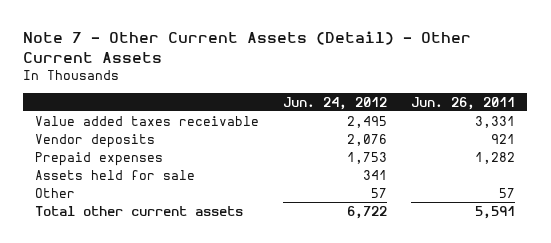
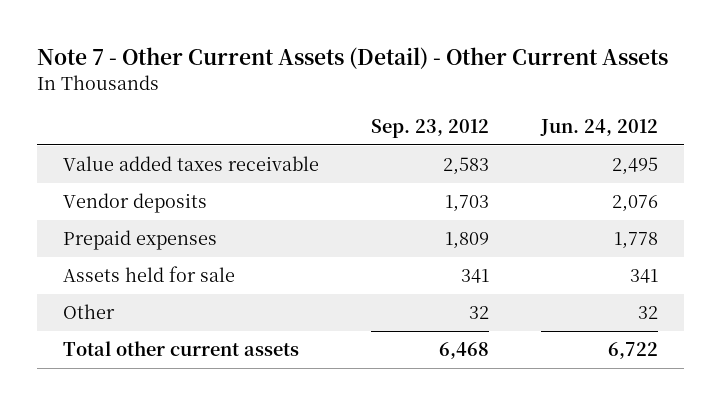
[411,96,516,110] Jun. 26, 2011 -> none
none -> [371,118,490,138] Sep. 23, 2012
[347,151,388,164] 1,753 -> [614,232,659,250] 1,778
[371,187,388,198] 57 -> [638,306,659,320] 32

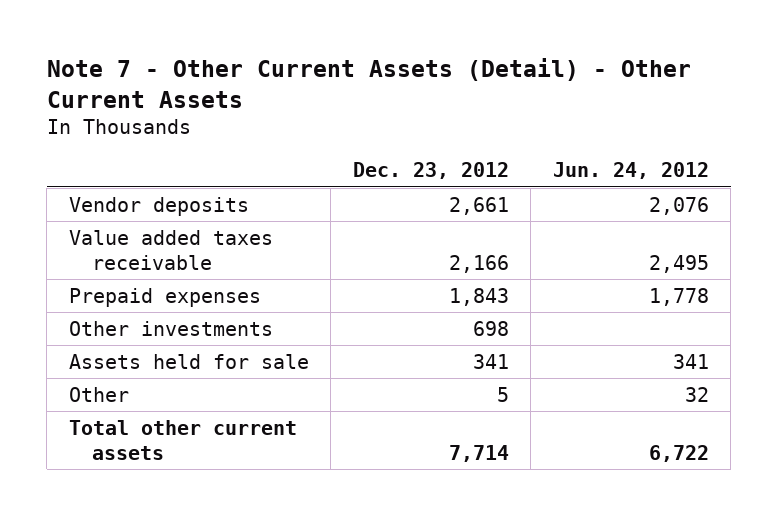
[371,118,490,138] Sep. 23, 2012 -> none
none -> [352,162,509,180] Dec. 23, 2012
[63,156,320,172] Value added taxes receivable -> [68,229,273,270] Value added taxes receivable
none -> [68,320,273,336] Other investments

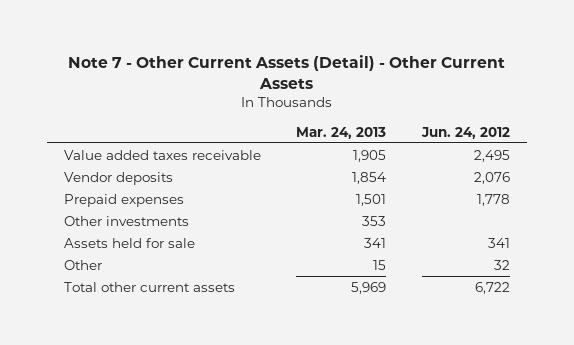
[352,162,509,180] Dec. 23, 2012 -> none
none -> [296,126,387,139] Mar. 24, 2013
[68,196,249,216] Vendor deposits -> [64,171,174,185] Vendor deposits

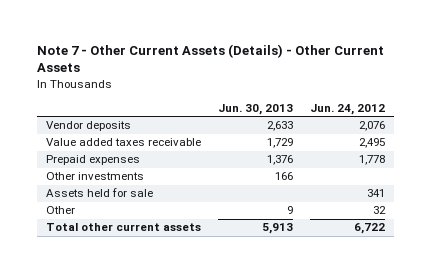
[67,54,505,89] Note 7 - Other Current Assets (Detail) - Other Current Assets -> [36,43,384,73] Note 7 - Other Current Assets (Details) - Other Current Assets
[296,126,387,139] Mar. 24, 2013 -> none
none -> [217,103,293,115] Jun. 30, 2013
[64,149,262,160] Value added taxes receivable -> [45,138,201,147] Value added taxes receivable

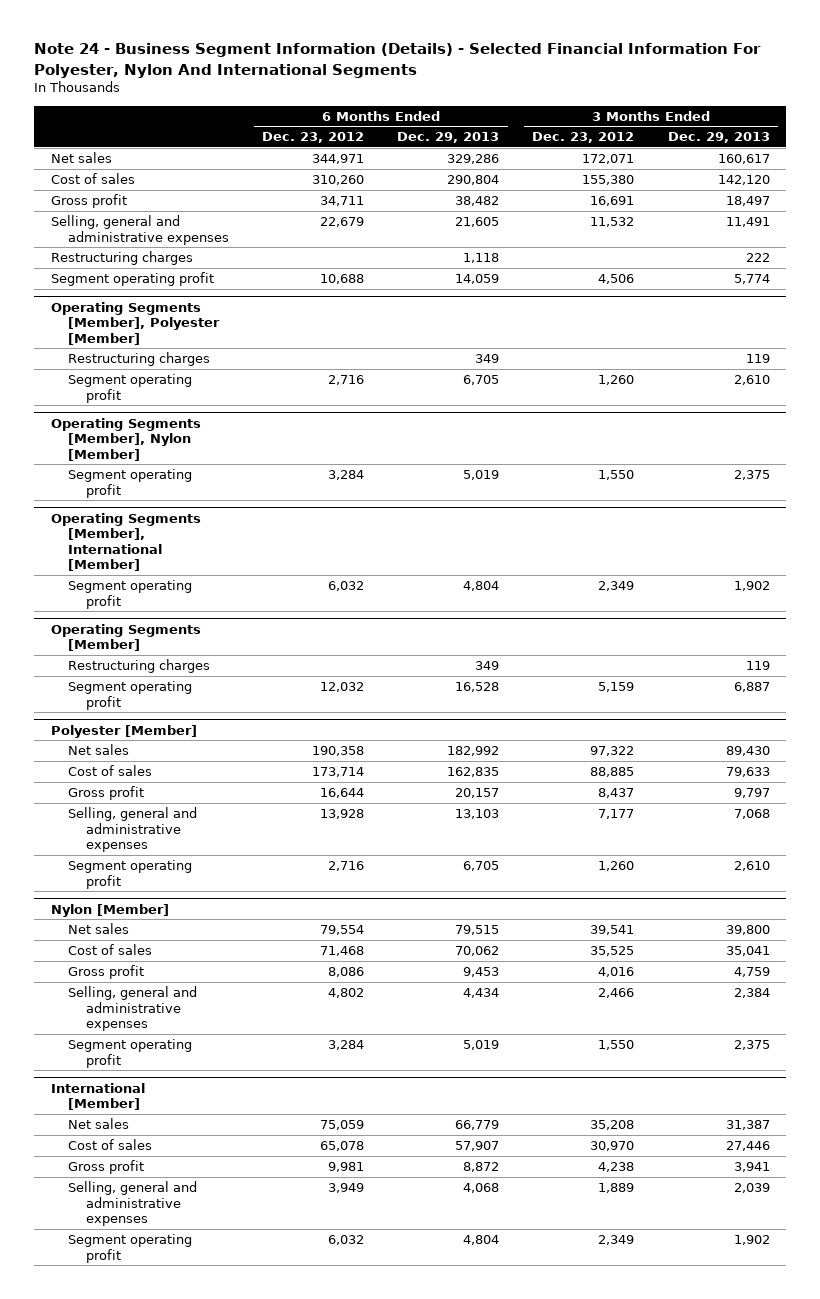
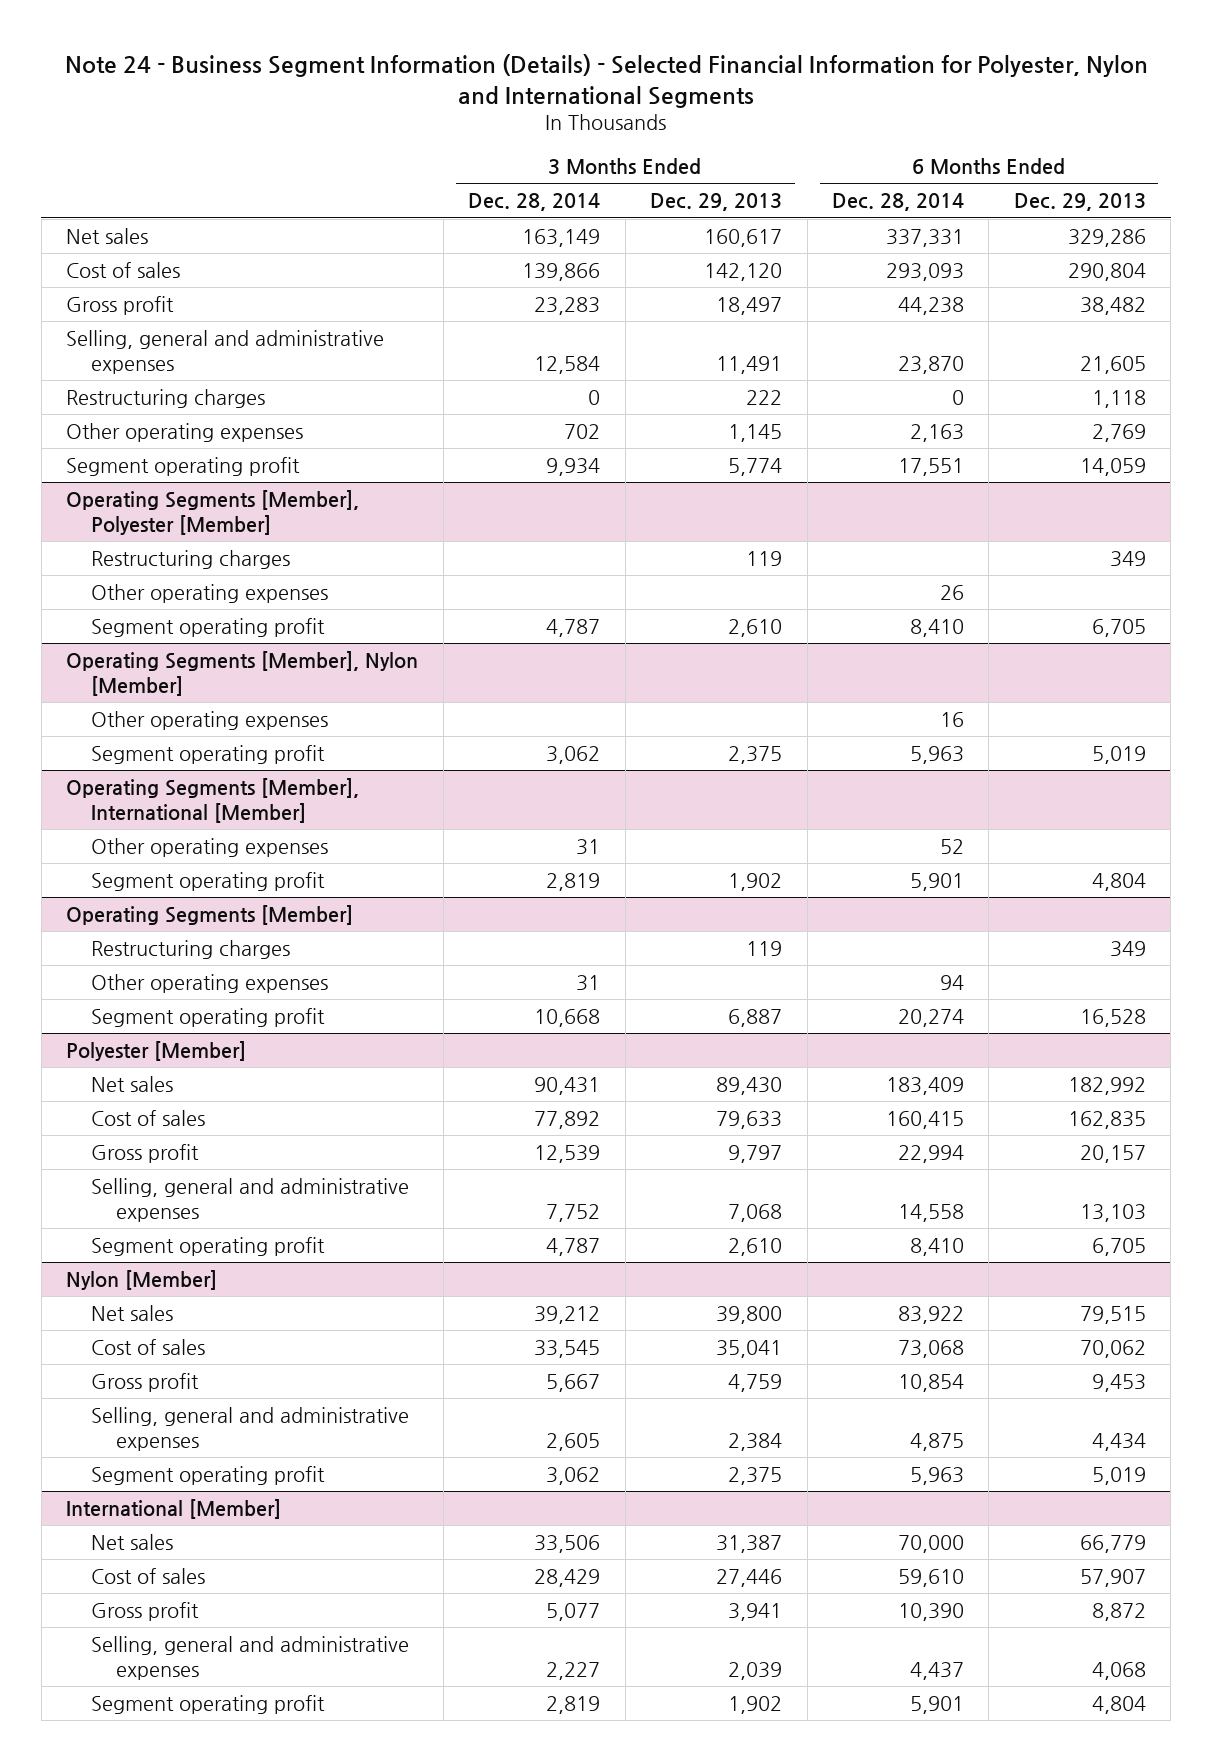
[34,43,762,78] Note 24 - Business Segment Information (Details) - Selected Financial Information For Polyester, Nylon And International Segments -> [65,53,1149,108] Note 24 - Business Segment Information (Details) - Selected Financial Information for Polyester, Nylon and International Segments
[262,132,365,144] Dec. 23, 2012 -> none
[532,132,635,144] Dec. 23, 2012 -> none
none -> [468,193,601,212] Dec. 28, 2014
none -> [831,193,964,212] Dec. 28, 2014
none -> [66,423,304,443] Other operating expenses
none -> [91,584,329,604] Other operating expenses
none -> [91,711,329,731] Other operating expenses
none -> [91,838,329,858] Other operating expenses
none -> [91,974,329,994] Other operating expenses

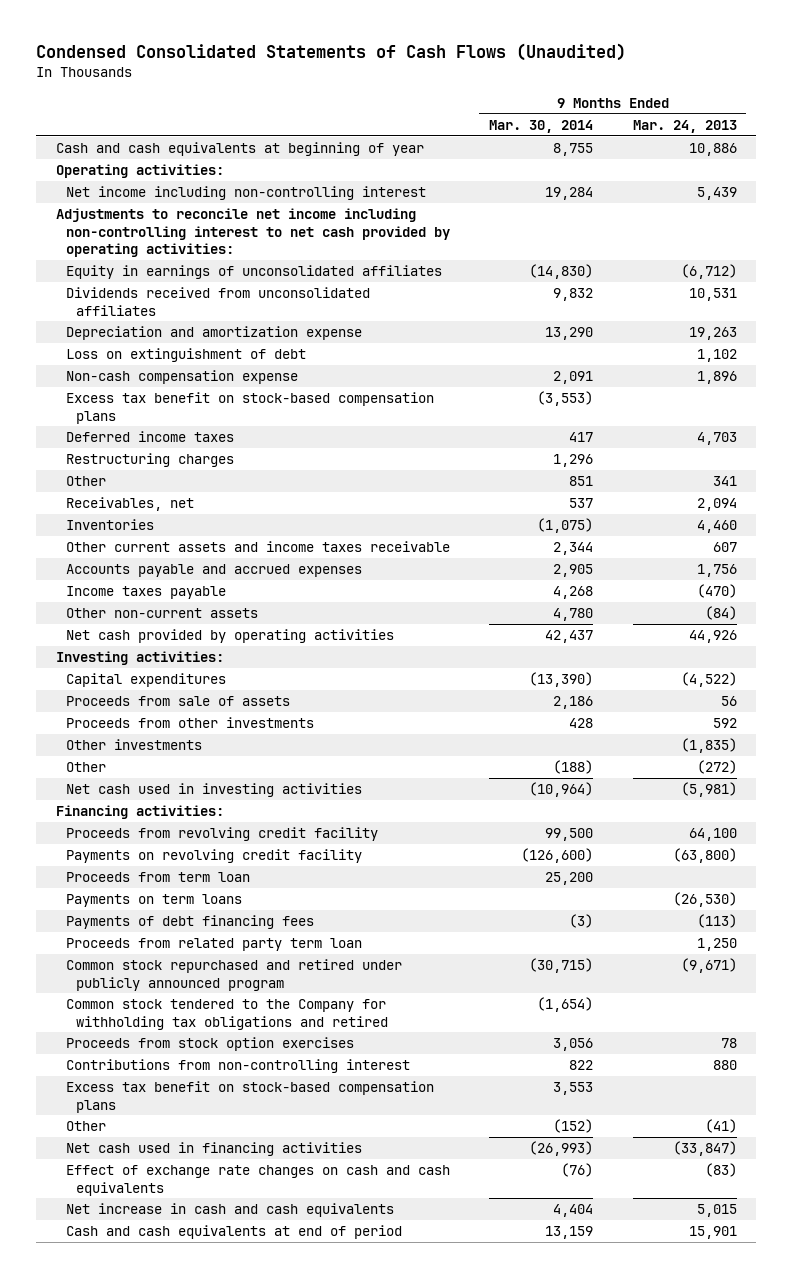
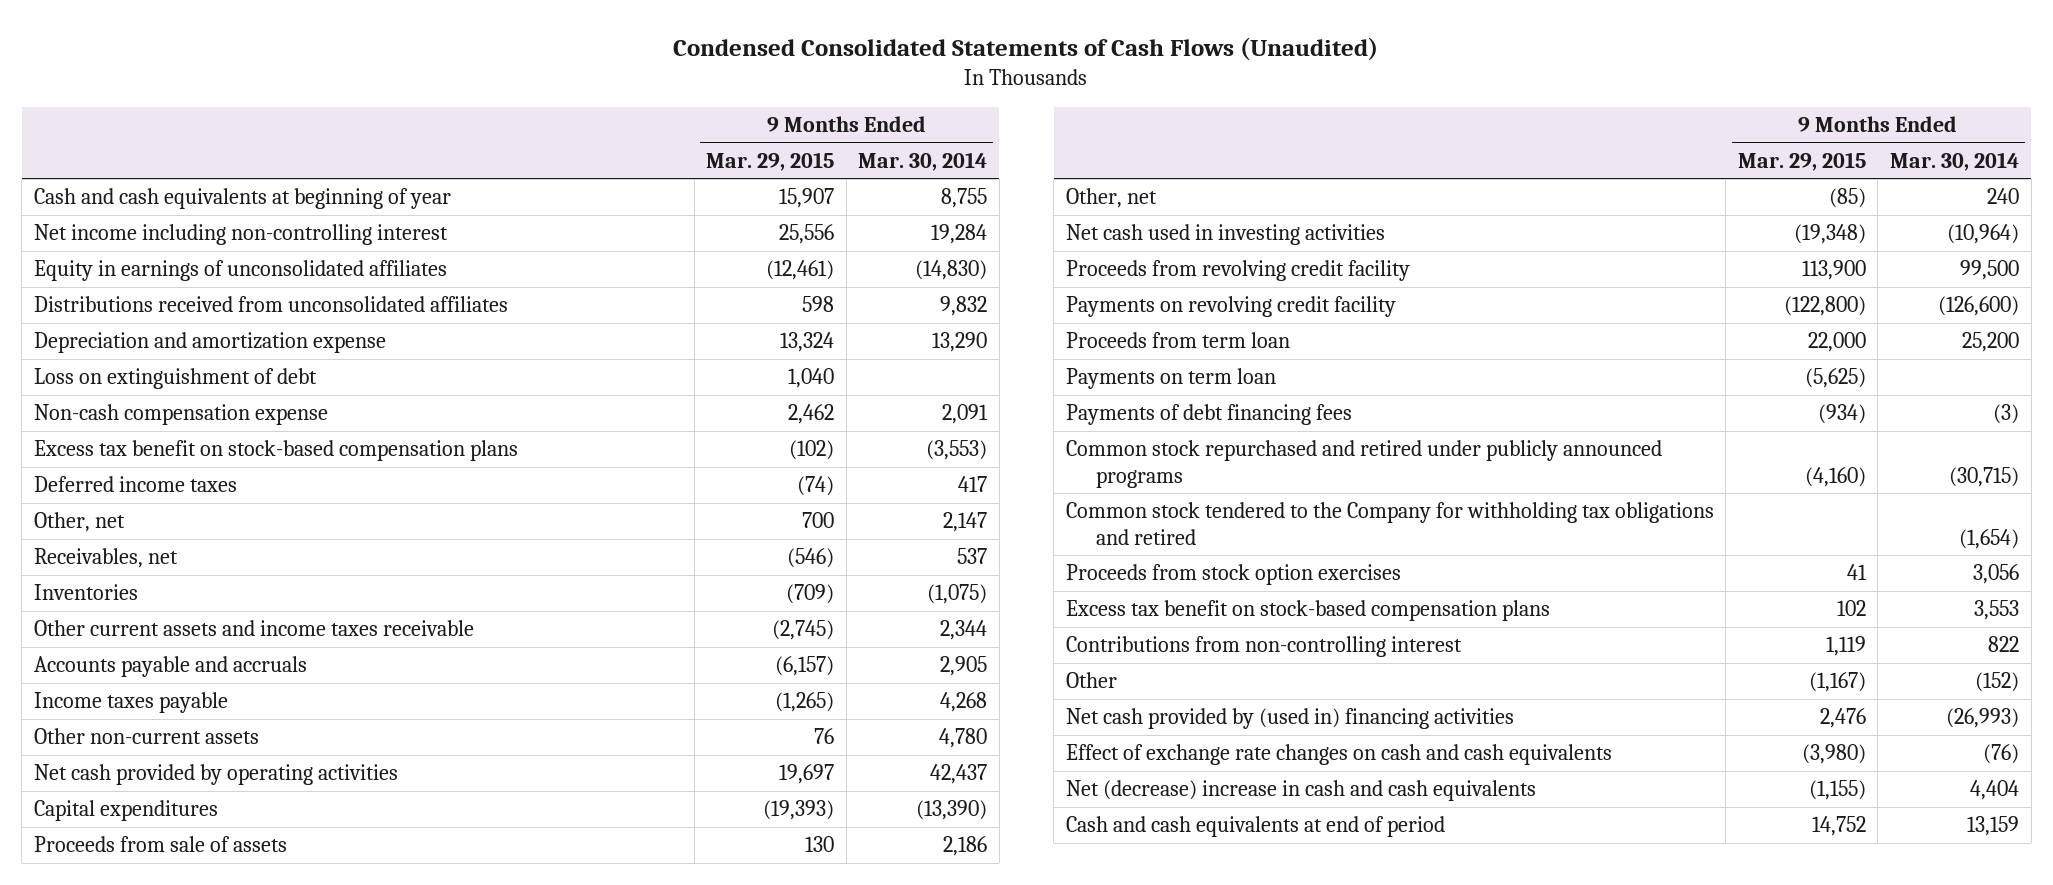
[632,119,737,133] Mar. 24, 2013 -> none
none -> [706,151,835,171] Mar. 29, 2015
[55,164,224,179] Operating activities: -> none
[55,208,450,258] Adjustments to reconcile net income including non-controlling interest to net cash provided by operating activities: -> none
[65,287,370,316] Dividends received from unconsolidated affiliates -> [33,296,508,313] Distributions received from unconsolidated affiliates
[65,453,234,468] Restructuring charges -> none
[65,476,106,487] Other -> [33,512,125,533] Other, net
[569,476,594,487] 851 -> [943,512,988,533] 2,147
[65,564,362,578] Accounts payable and accrued expenses -> [33,656,307,678] Accounts payable and accruals
[55,651,224,666] Investing activities: -> none
[65,717,314,729] Proceeds from other investments -> none
[65,739,202,751] Other investments -> none
[65,762,106,773] Other -> [1065,188,1157,209] Other, net
[553,760,594,775] (188) -> [1986,188,2019,205] 240
[55,805,224,820] Financing activities: -> none
[65,894,242,908] Payments on term loans -> [1065,368,1276,390] Payments on term loan
[65,938,362,952] Proceeds from related party term loan -> none
[65,959,402,991] Common stock repurchased and retired under publicly announced program -> [1065,440,1662,488] Common stock repurchased and retired under publicly announced programs
[65,1059,410,1074] Contributions from non-controlling interest -> [1065,636,1462,658] Contributions from non-controlling interest
[65,1142,362,1157] Net cash used in financing activities -> [1065,708,1514,730] Net cash provided by (used in) financing activities
[65,1203,394,1218] Net increase in cash and cash equivalents -> [1065,780,1536,802] Net (decrease) increase in cash and cash equivalents

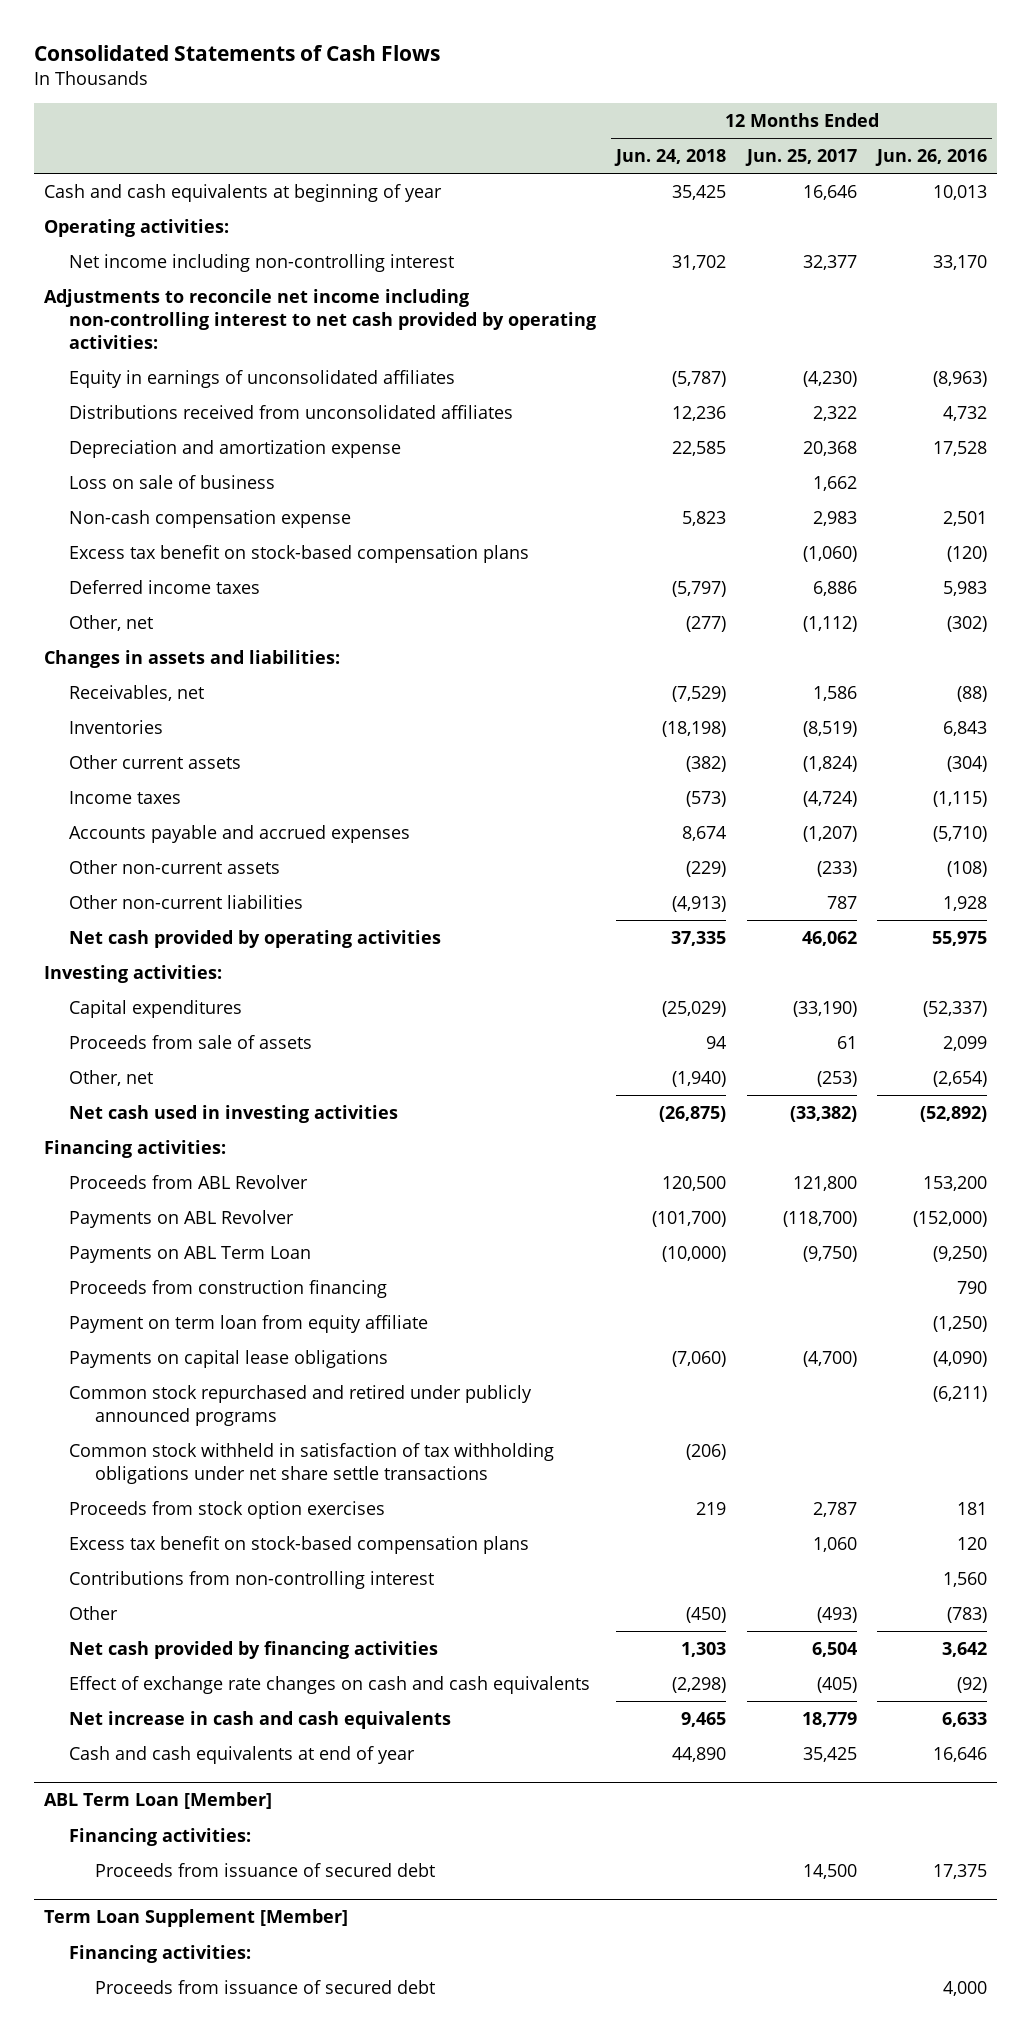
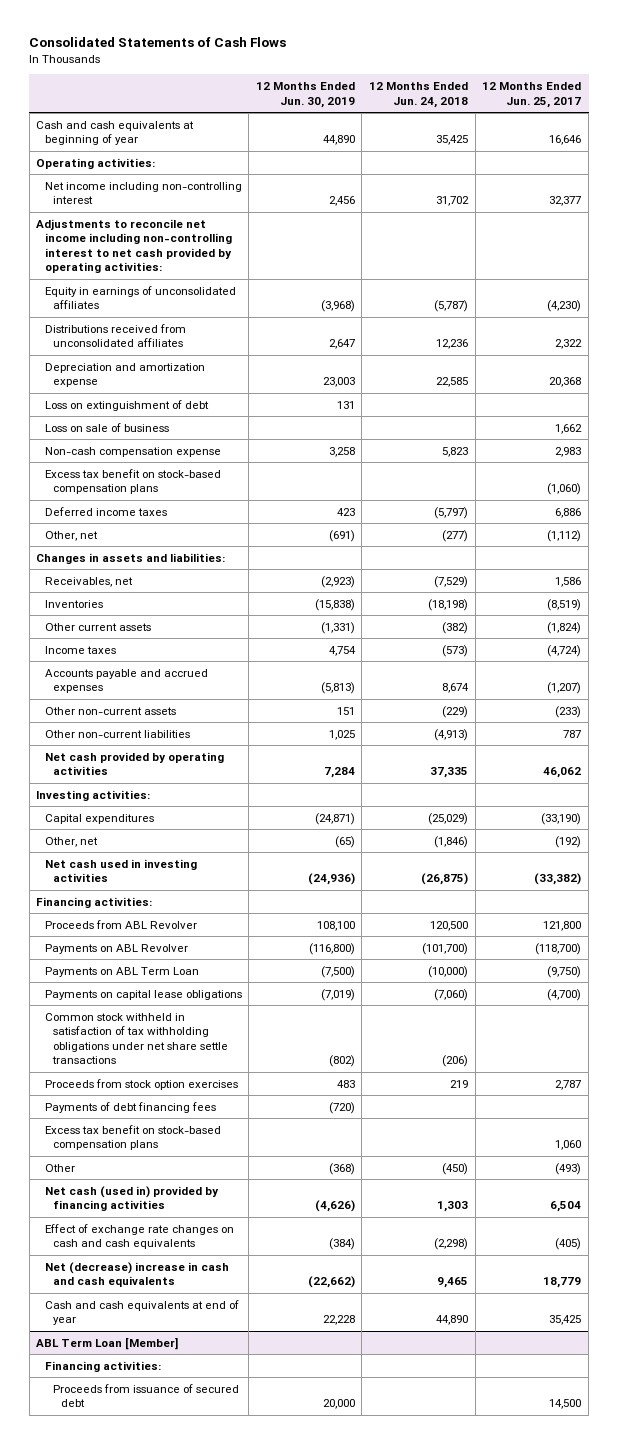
[874,149,987,167] Jun. 26, 2016 -> none
none -> [255,82,355,108] 12 Months Ended Jun. 30, 2019
none -> [44,399,209,411] Loss on extinguishment of debt
[69,1034,313,1049] Proceeds from sale of assets -> none
[672,1070,727,1087] (1,940) -> [434,835,469,848] (1,846)
[816,1070,857,1087] (253) -> [555,835,582,848] (192)
[69,1279,388,1298] Proceeds from construction financing -> none
[69,1314,429,1333] Payment on term loan from equity affiliate -> none
[69,1384,533,1426] Common stock repurchased and retired under publicly announced programs -> none
none -> [44,1101,216,1113] Payments of debt financing fees
[69,1570,435,1589] Contributions from non-controlling interest -> none
[69,1640,439,1659] Net cash provided by financing activities -> [44,1185,219,1212] Net cash (used in) provided by financing activities
[69,1710,452,1729] Net increase in cash and cash equivalents -> [44,1261,229,1288] Net (decrease) increase in cash and cash equivalents
[43,1909,348,1928] Term Loan Supplement [Member] -> none
[69,1944,252,1963] Financing activities: -> none
[94,1979,435,1994] Proceeds from issuance of secured debt -> none

